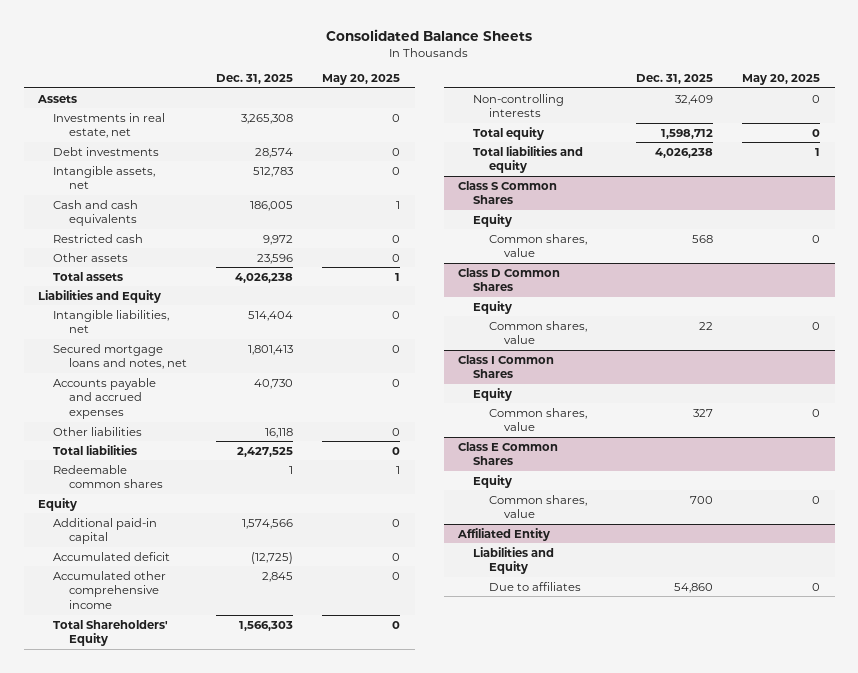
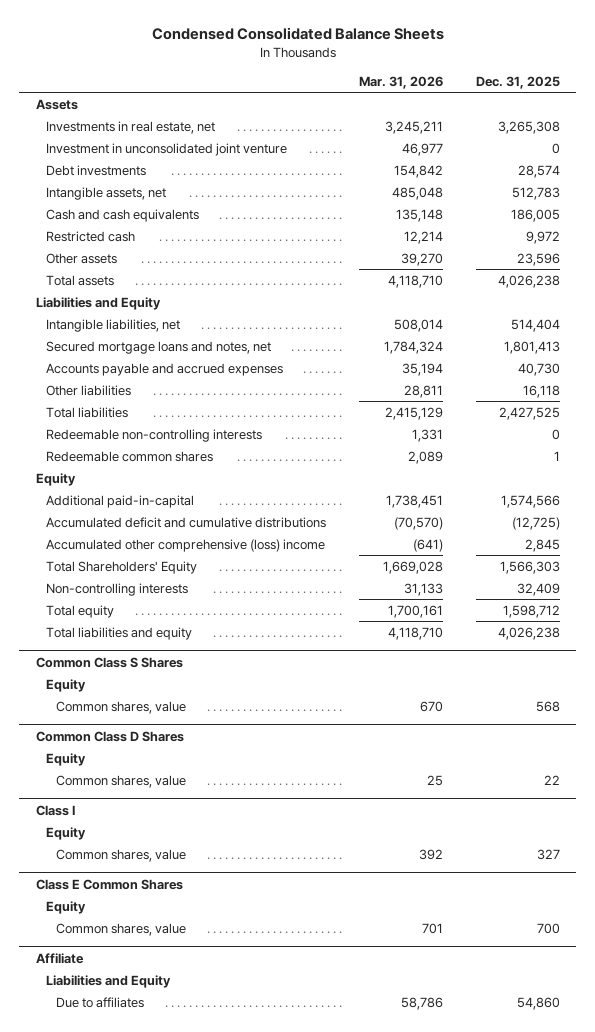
[326,29,533,42] Consolidated Balance Sheets -> [151,27,444,41] Condensed Consolidated Balance Sheets
[322,74,401,86] May 20, 2025 -> none
none -> [358,75,443,89] Mar. 31, 2026
none -> [45,142,287,156] Investment in unconsolidated joint venture
none -> [45,428,262,442] Redeemable non-controlling interests
[53,517,158,545] Additional paid-in capital -> [45,494,194,508] Additional paid-in-capital
[53,551,171,561] Accumulated deficit -> [45,516,326,528] Accumulated deficit and cumulative distributions
[53,570,167,610] Accumulated other comprehensive income -> [45,538,325,552] Accumulated other comprehensive (loss) income
[458,180,558,205] Class S Common Shares -> [35,656,183,668] Common Class S Shares
[458,267,561,292] Class D Common Shares -> [35,730,184,742] Common Class D Shares
[458,354,555,379] Class I Common Shares -> [35,804,75,816] Class I
[457,527,551,541] Affiliated Entity -> [35,952,84,964] Affiliate

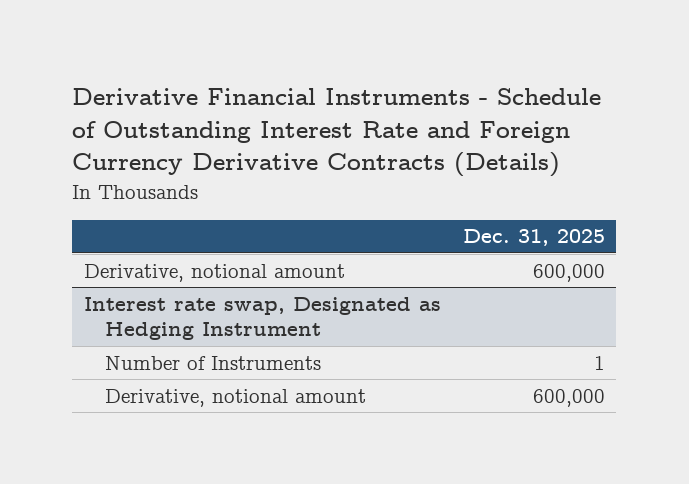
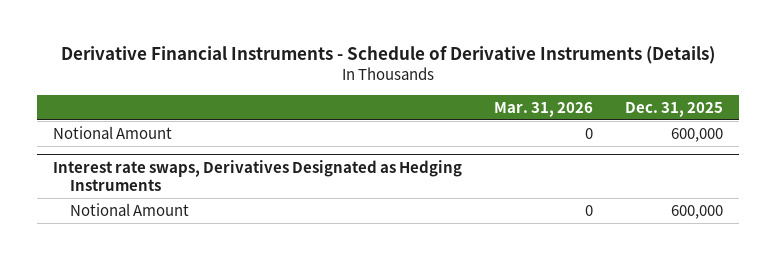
[72,88,602,178] Derivative Financial Instruments - Schedule of Outstanding Interest Rate and Foreign Currency Derivative Contracts (Details) -> [60,45,715,64] Derivative Financial Instruments - Schedule of Derivative Instruments (Details)
none -> [493,101,593,117] Mar. 31, 2026
[105,355,322,370] Number of Instruments -> none
[83,263,345,282] Derivative, notional amount -> [52,125,172,139] Notional Amount
[83,296,441,341] Interest rate swap, Designated as Hedging Instrument -> [52,159,462,191] Interest rate swaps, Derivatives Designated as Hedging Instruments
[105,388,367,407] Derivative, notional amount -> [69,202,189,216] Notional Amount

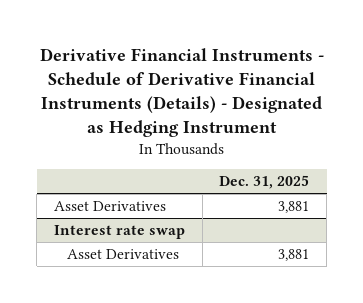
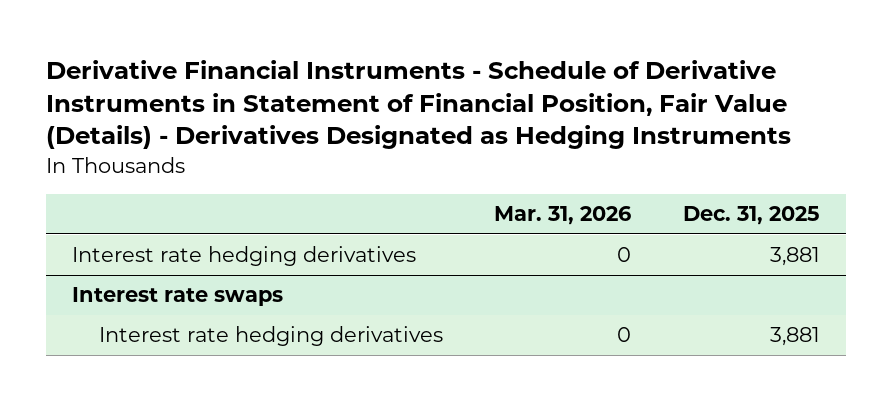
[39,47,324,138] Derivative Financial Instruments - Schedule of Derivative Financial Instruments (Details) - Designated as Hedging Instrument -> [46,59,792,150] Derivative Financial Instruments - Schedule of Derivative Instruments in Statement of Financial Position, Fair Value (Details) - Derivatives Designated as Hedging Instruments
none -> [494,206,632,226] Mar. 31, 2026
[54,200,167,211] Asset Derivatives -> [71,246,416,267] Interest rate hedging derivatives
[54,224,186,239] Interest rate swap -> [71,287,283,307] Interest rate swaps
[67,248,180,259] Asset Derivatives -> [99,326,444,347] Interest rate hedging derivatives

